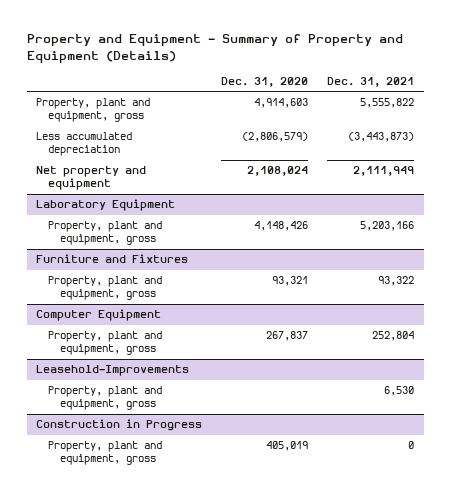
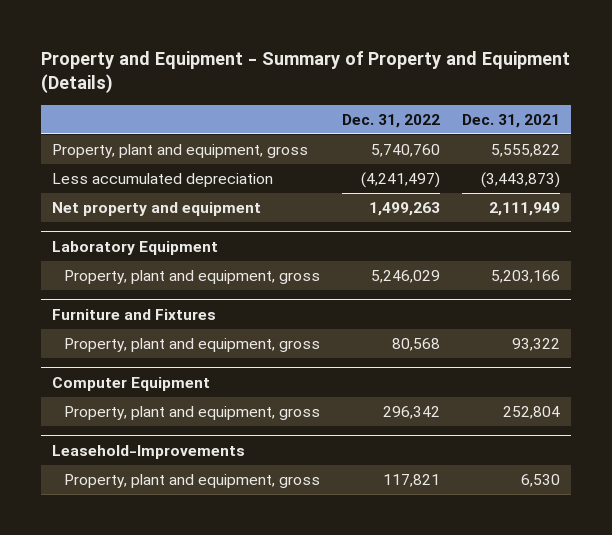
[221,76,309,87] Dec. 31, 2020 -> none
none -> [341,113,440,128] Dec. 31, 2022
[36,419,203,432] Construction in Progress -> none
[48,441,163,466] Property, plant and equipment, gross -> none

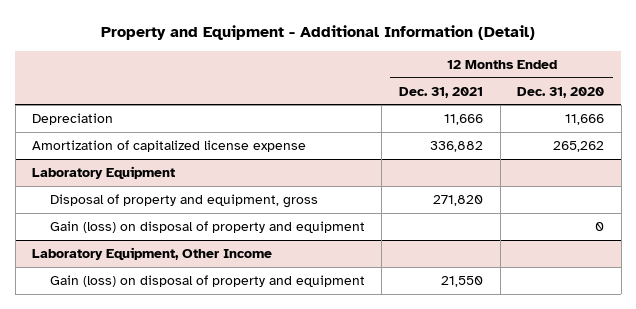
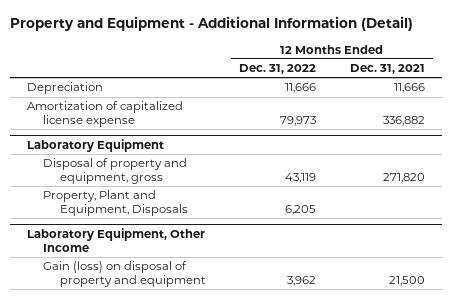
[517,86,605,98] Dec. 31, 2020 -> none
none -> [239,64,317,75] Dec. 31, 2022
[49,221,365,234] Gain (loss) on disposal of property and equipment -> none
none -> [43,190,188,216] Property, Plant and Equipment, Disposals
[440,276,483,288] 21,550 -> [389,275,426,286] 21,500

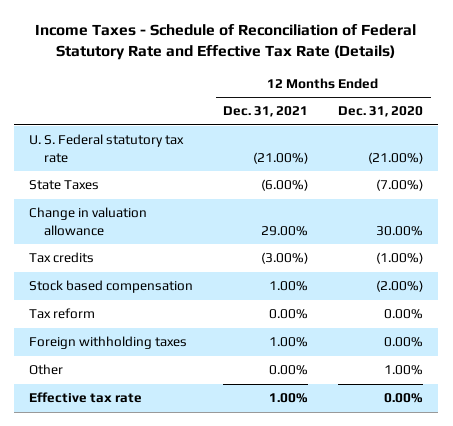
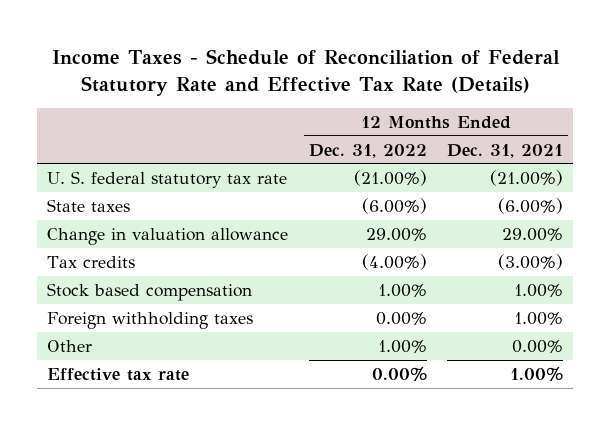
[338,106,424,118] Dec. 31, 2020 -> none
none -> [308,143,427,158] Dec. 31, 2022
[29,134,185,163] U. S. Federal statutory tax rate -> [47,170,288,188] U. S. federal statutory tax rate
[29,180,100,191] State Taxes -> [47,198,131,212] State taxes
[29,308,96,320] Tax reform -> none

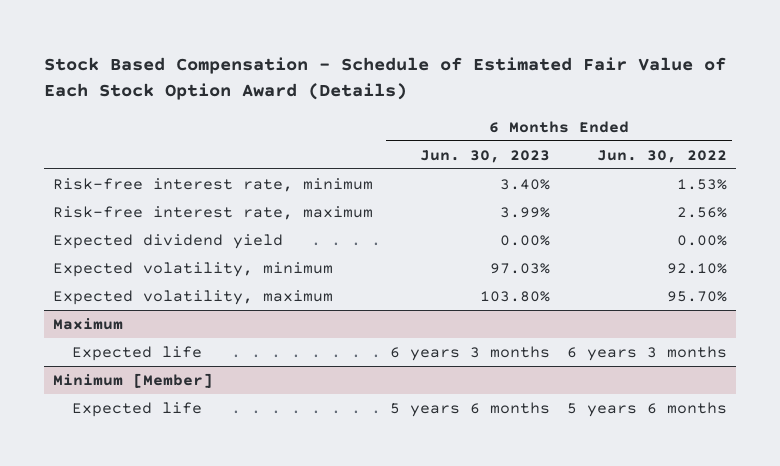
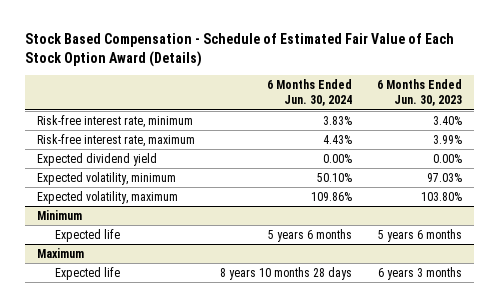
[597,149,728,163] Jun. 30, 2022 -> none
none -> [266,79,352,107] 6 Months Ended Jun. 30, 2024
none -> [37,209,83,220] Minimum
none -> [54,228,120,242] Expected life
[52,372,213,388] Minimum [Member] -> none
[72,401,203,417] Expected life -> none

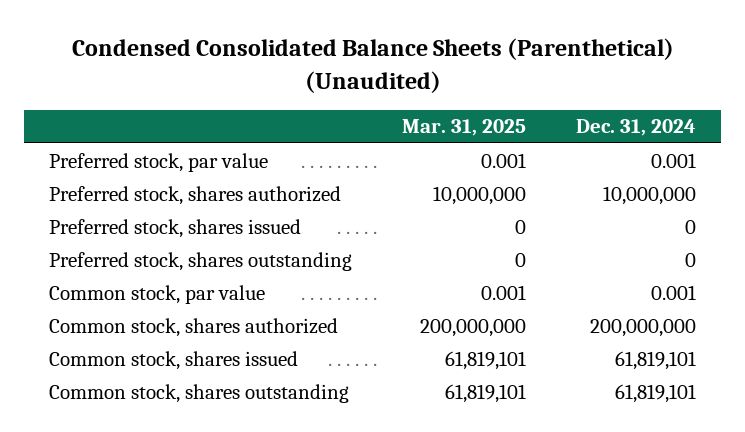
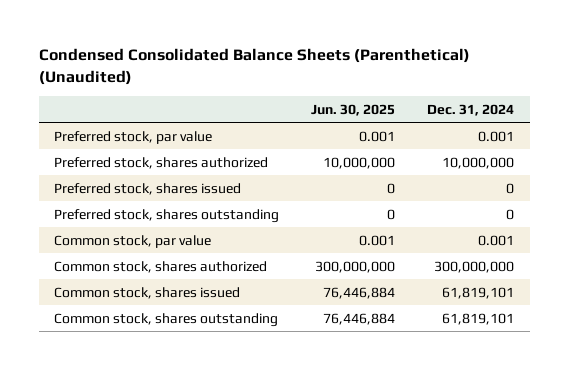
[402,119,527,137] Mar. 31, 2025 -> none
none -> [311,103,396,116] Jun. 30, 2025
[590,318,697,337] 200,000,000 -> [433,260,514,273] 300,000,000

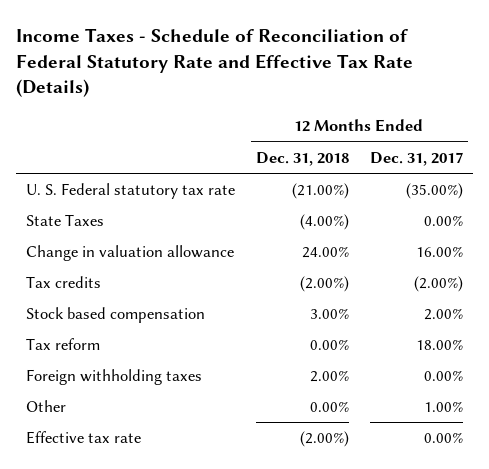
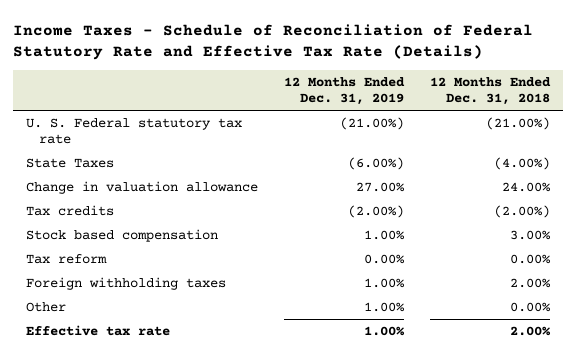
[369,151,463,166] Dec. 31, 2017 -> none
none -> [283,77,405,106] 12 Months Ended Dec. 31, 2019
[299,431,349,448] (2.00%) -> [509,326,551,337] 2.00%

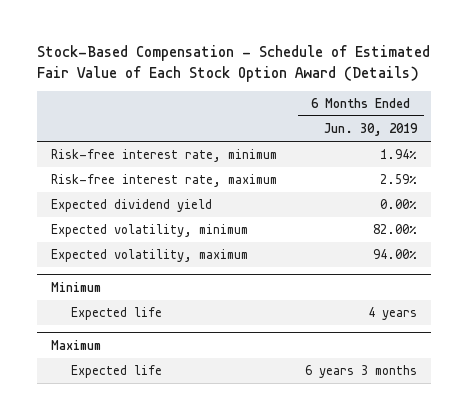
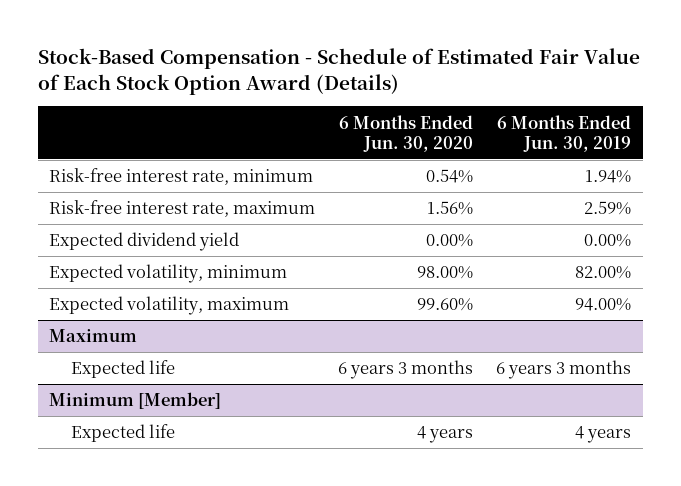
none -> [339,114,474,152] 6 Months Ended Jun. 30, 2020
[51,281,102,292] Minimum -> none
[70,307,162,321] Expected life -> none
none -> [49,392,222,410] Minimum [Member]
none -> [71,424,176,443] Expected life

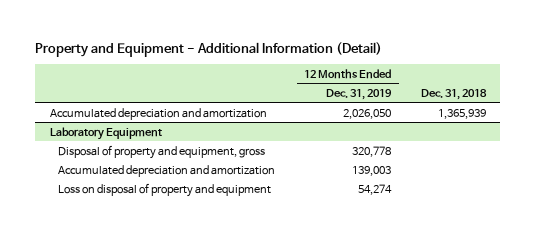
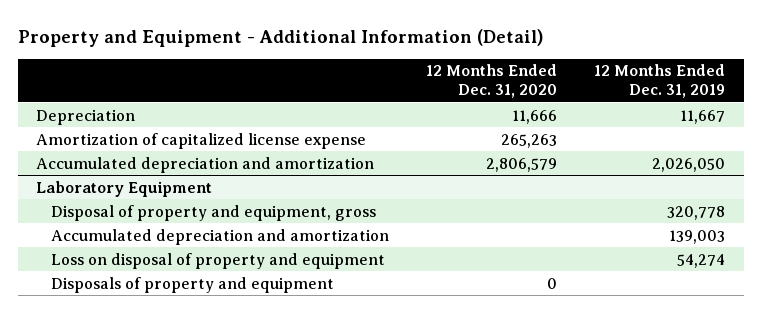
[420,88,487,100] Dec. 31, 2018 -> none
none -> [426,64,558,99] 12 Months Ended Dec. 31, 2020
none -> [35,108,135,125] Depreciation
none -> [35,132,366,149] Amortization of capitalized license expense
none -> [51,276,335,293] Disposals of property and equipment

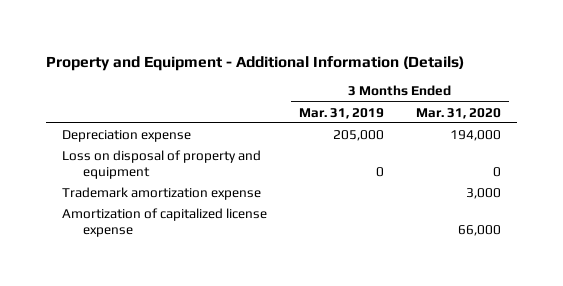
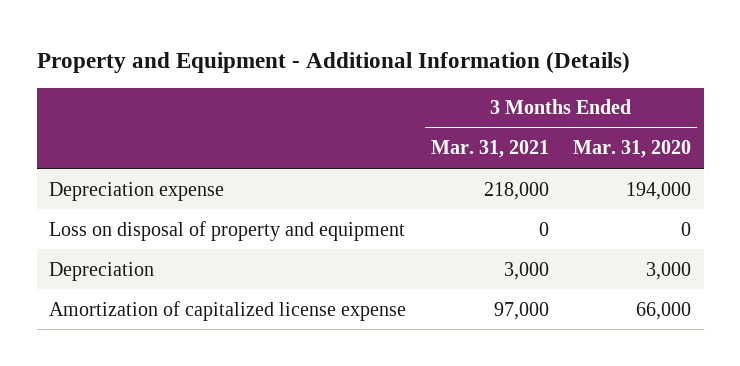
[299,107,385,119] Mar. 31, 2019 -> none
none -> [430,140,549,159] Mar. 31, 2021
[61,186,261,200] Trademark amortization expense -> [49,261,155,281] Depreciation

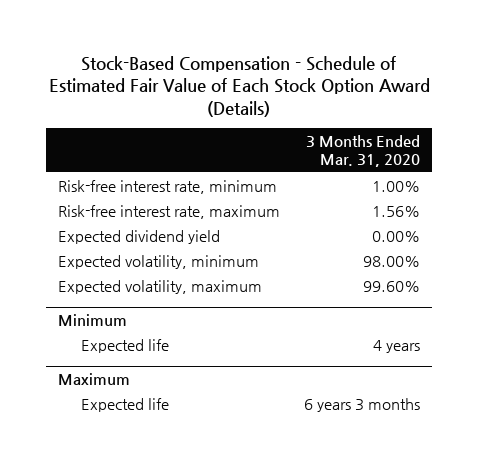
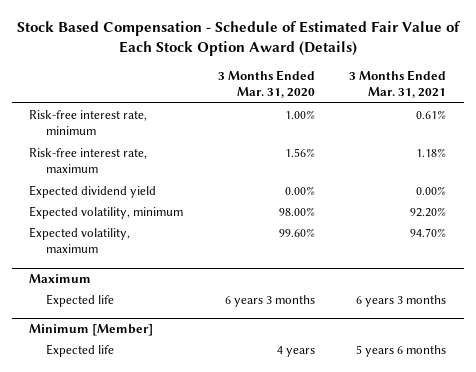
[48,55,430,117] Stock-Based Compensation - Schedule of Estimated Fair Value of Each Stock Option Award (Details) -> [16,20,461,57] Stock Based Compensation - Schedule of Estimated Fair Value of Each Stock Option Award (Details)
none -> [349,69,447,99] 3 Months Ended Mar. 31, 2021
[57,313,127,326] Minimum -> none
[80,338,169,353] Expected life -> none
none -> [29,324,154,337] Minimum [Member]
none -> [45,343,114,357] Expected life

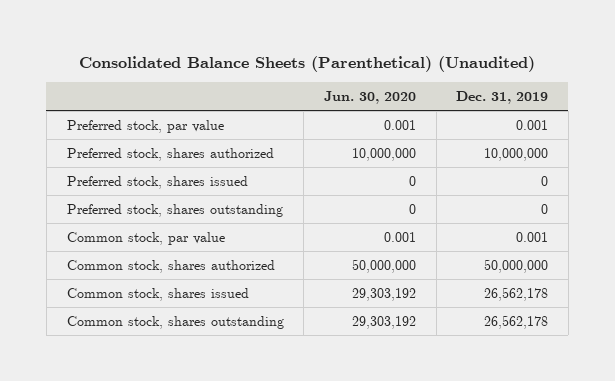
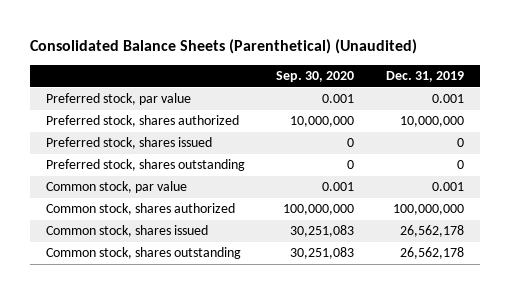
[323,91,416,105] Jun. 30, 2020 -> none
none -> [276,71,355,83] Sep. 30, 2020
[484,258,549,273] 50,000,000 -> [393,204,465,216] 100,000,000

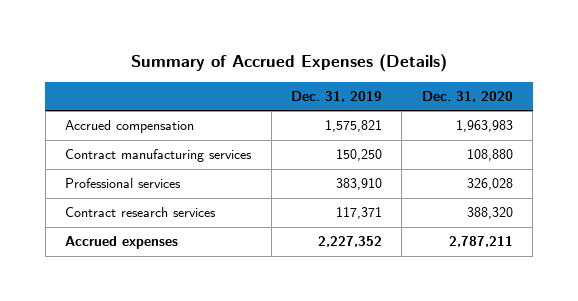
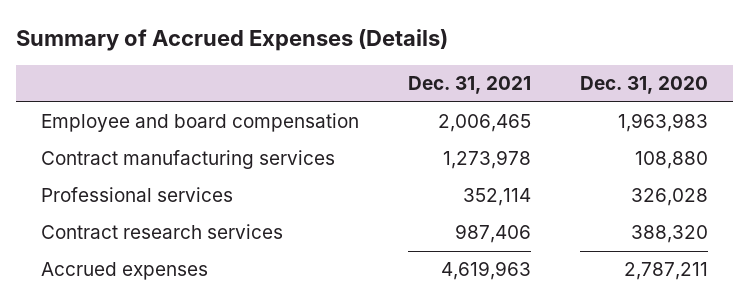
[290,90,382,102] Dec. 31, 2019 -> none
none -> [407,76,531,95] Dec. 31, 2021
[65,120,195,134] Accrued compensation -> [40,113,359,133] Employee and board compensation

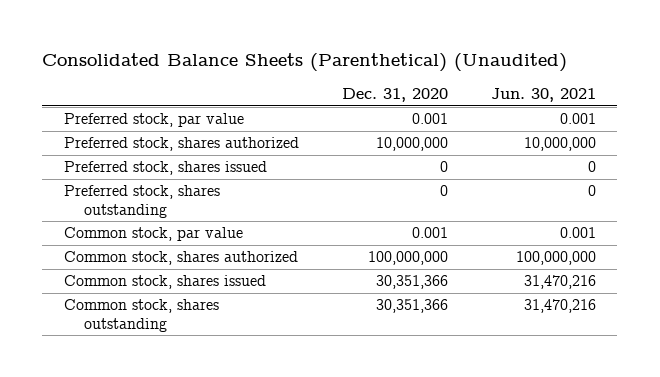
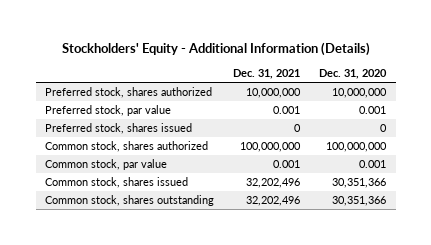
[42,53,568,73] Consolidated Balance Sheets (Parenthetical) (Unaudited) -> [61,42,370,57] Stockholders' Equity - Additional Information (Details)
[490,87,596,102] Jun. 30, 2021 -> none
none -> [233,69,301,80] Dec. 31, 2021
[63,113,244,128] Preferred stock, par value -> [45,105,172,117] Preferred stock, par value
[63,185,220,218] Preferred stock, shares outstanding -> none
[63,227,243,242] Common stock, par value -> [45,159,168,171] Common stock, par value

